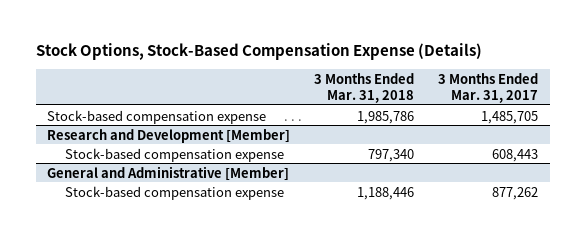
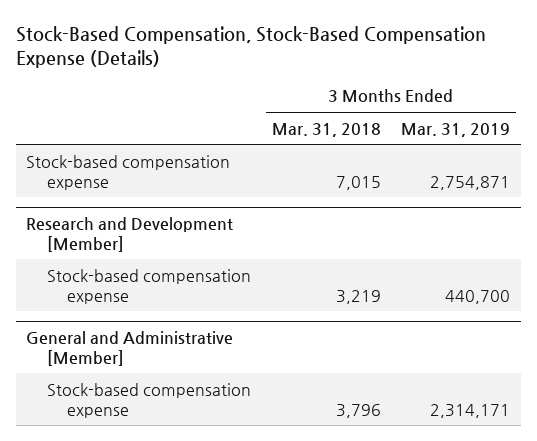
[35,43,482,61] Stock Options, Stock-Based Compensation Expense (Details) -> [16,26,487,69] Stock-Based Compensation, Stock-Based Compensation Expense (Details)
[438,72,539,103] 3 Months Ended Mar. 31, 2017 -> none
none -> [401,122,511,137] Mar. 31, 2019
[357,110,415,124] 1,985,786 -> [335,175,381,190] 7,015
[368,148,415,162] 797,340 -> [335,289,381,304] 3,219
[357,186,415,200] 1,188,446 -> [335,403,381,418] 3,796

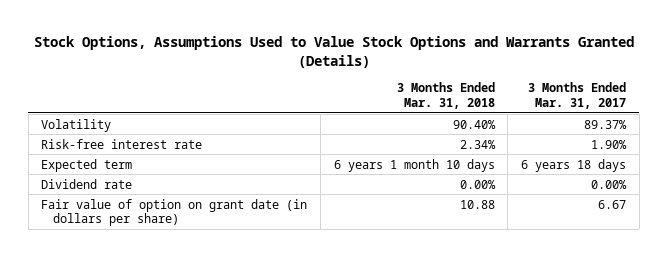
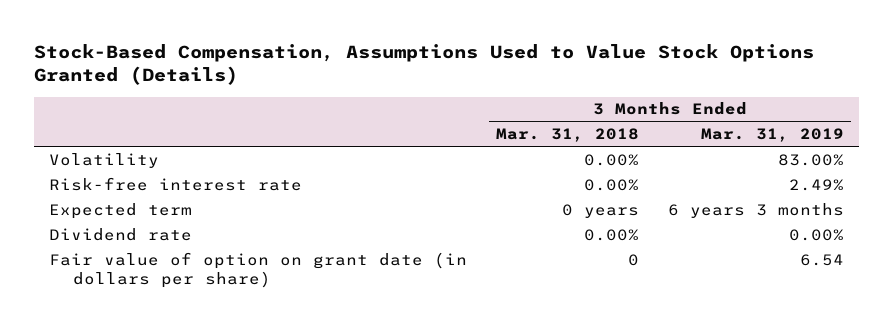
[33,36,634,68] Stock Options, Assumptions Used to Value Stock Options and Warrants Granted (Details) -> [34,43,815,86] Stock-Based Compensation, Assumptions Used to Value Stock Options Granted (Details)
[528,82,627,109] 3 Months Ended Mar. 31, 2017 -> none
none -> [701,128,845,143] Mar. 31, 2019
[452,119,496,129] 90.40% -> [583,153,639,166] 0.00%
[459,139,496,149] 2.34% -> [583,178,639,191] 0.00%
[333,158,495,172] 6 years 1 month 10 days -> [561,203,639,218] 0 years
[459,199,495,209] 10.88 -> [627,253,639,266] 0

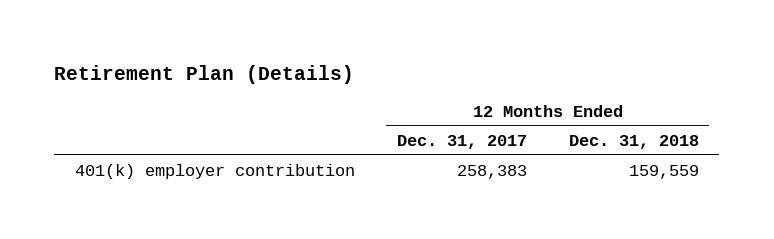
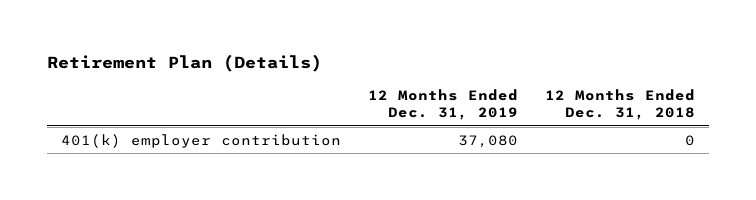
[396,134,527,149] Dec. 31, 2017 -> none
none -> [368,88,519,121] 12 Months Ended Dec. 31, 2019
[628,164,699,179] 159,559 -> [685,134,696,146] 0

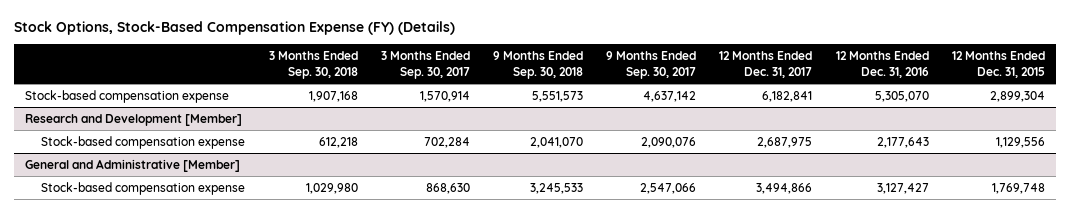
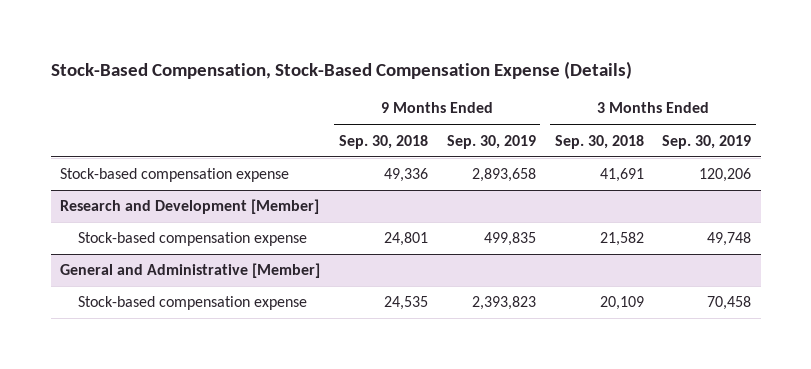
[13,21,455,36] Stock Options, Stock-Based Compensation Expense (FY) (Details) -> [50,60,632,79] Stock-Based Compensation, Stock-Based Compensation Expense (Details)
[380,51,470,79] 3 Months Ended Sep. 30, 2017 -> none
[606,51,697,79] 9 Months Ended Sep. 30, 2017 -> none
[719,51,813,78] 12 Months Ended Dec. 31, 2017 -> none
[835,51,929,78] 12 Months Ended Dec. 31, 2016 -> none
[951,51,1045,78] 12 Months Ended Dec. 31, 2015 -> none
none -> [446,134,536,149] Sep. 30, 2019
none -> [662,134,752,149] Sep. 30, 2019
[308,90,358,102] 1,907,168 -> [599,168,644,183] 41,691
[532,90,584,102] 5,551,573 -> [383,168,428,183] 49,336
[318,136,358,148] 612,218 -> [599,232,644,247] 21,582
[530,136,584,148] 2,041,070 -> [383,232,428,247] 24,801
[305,182,358,194] 1,029,980 -> [599,296,644,311] 20,109
[530,182,584,194] 3,245,533 -> [383,296,428,311] 24,535

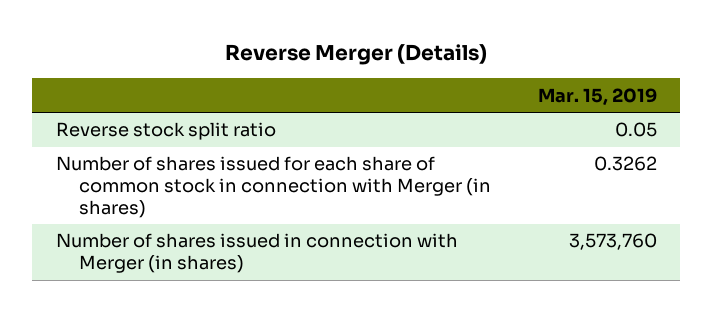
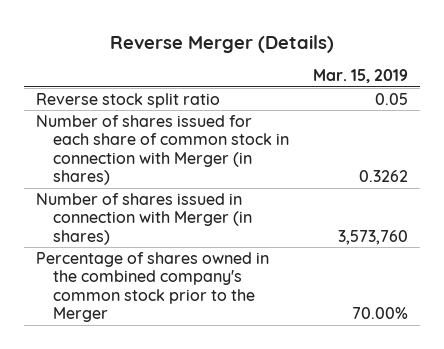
none -> [35,251,269,323] Percentage of shares owned in the combined company's common stock prior to the Merger

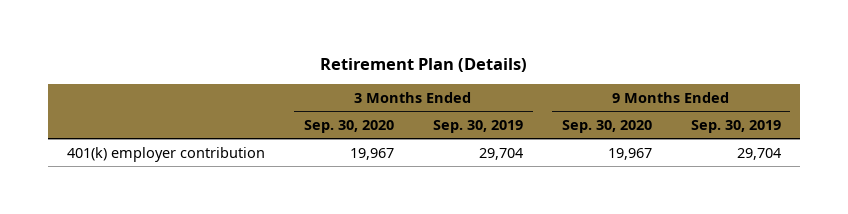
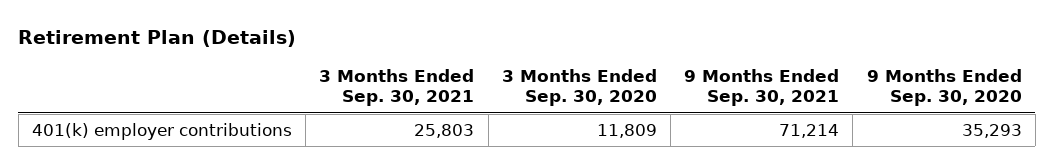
[432,119,523,133] Sep. 30, 2019 -> none
[690,119,781,133] Sep. 30, 2019 -> none
none -> [319,68,475,107] 3 Months Ended Sep. 30, 2021
none -> [684,68,840,107] 9 Months Ended Sep. 30, 2021
[67,146,266,162] 401(k) employer contribution -> [31,123,292,141] 401(k) employer contributions
[349,147,394,160] 19,967 -> [596,124,657,139] 11,809
[607,147,652,160] 19,967 -> [961,124,1022,139] 35,293

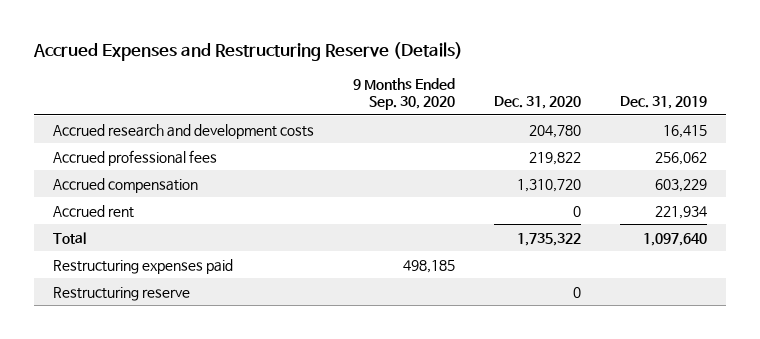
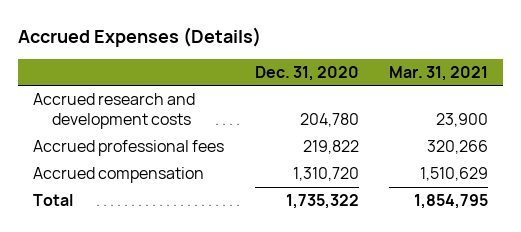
[33,42,464,62] Accrued Expenses and Restructuring Reserve (Details) -> [18,26,262,47] Accrued Expenses (Details)
[353,78,456,111] 9 Months Ended Sep. 30, 2020 -> none
[619,96,707,110] Dec. 31, 2019 -> none
none -> [389,65,489,81] Mar. 31, 2021
[53,204,135,218] Accrued rent -> none
[53,258,234,274] Restructuring expenses paid -> none
[53,286,191,301] Restructuring reserve -> none

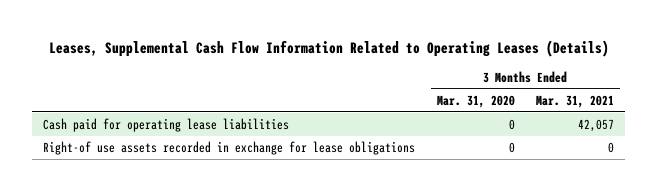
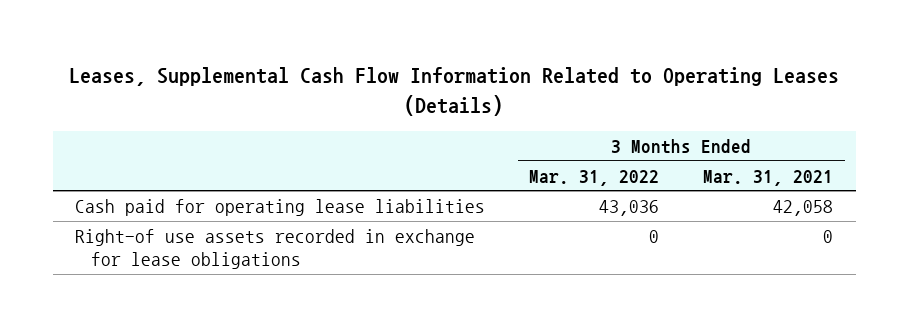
[436,94,515,108] Mar. 31, 2020 -> none
none -> [529,169,660,186] Mar. 31, 2022
[578,119,615,133] 42,057 -> [773,199,834,216] 42,058

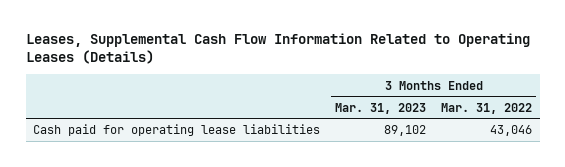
[703,169,834,186] Mar. 31, 2021 -> none
none -> [335,102,427,114] Mar. 31, 2023
[74,228,475,270] Right-of use assets recorded in exchange for lease obligations -> none
[599,199,660,216] 43,036 -> [490,125,533,137] 43,046

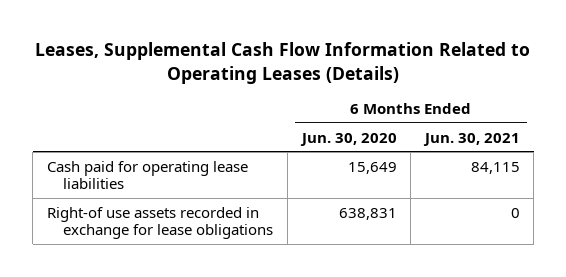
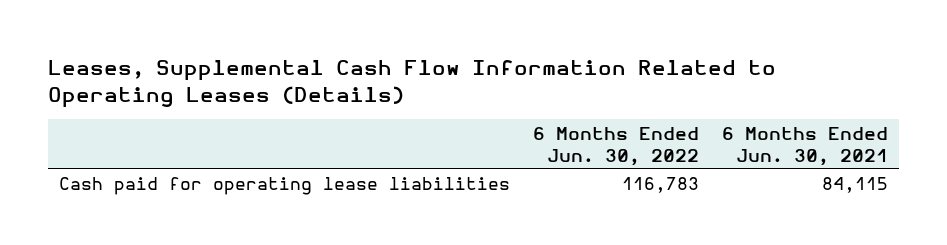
[299,132,397,146] Jun. 30, 2020 -> none
none -> [532,126,699,166] 6 Months Ended Jun. 30, 2022
[46,206,274,240] Right-of use assets recorded in exchange for lease obligations -> none

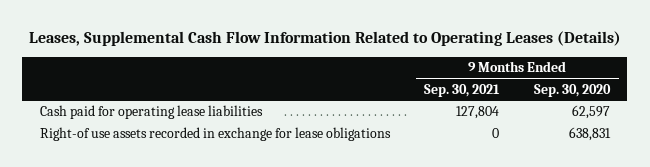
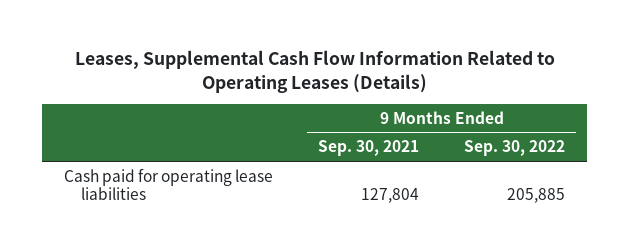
[534,84,612,98] Sep. 30, 2020 -> none
none -> [464,140,566,157] Sep. 30, 2022
[39,127,391,142] Right-of use assets recorded in exchange for lease obligations -> none

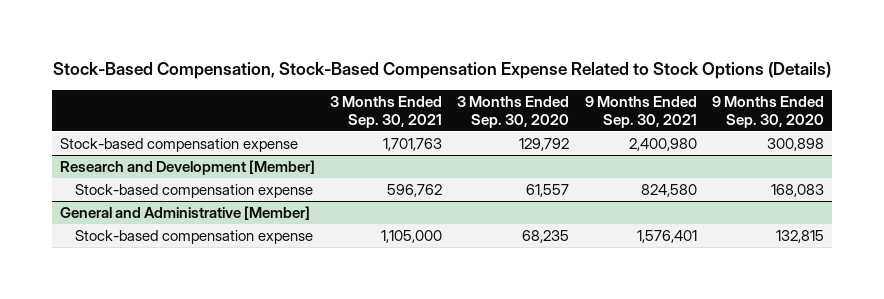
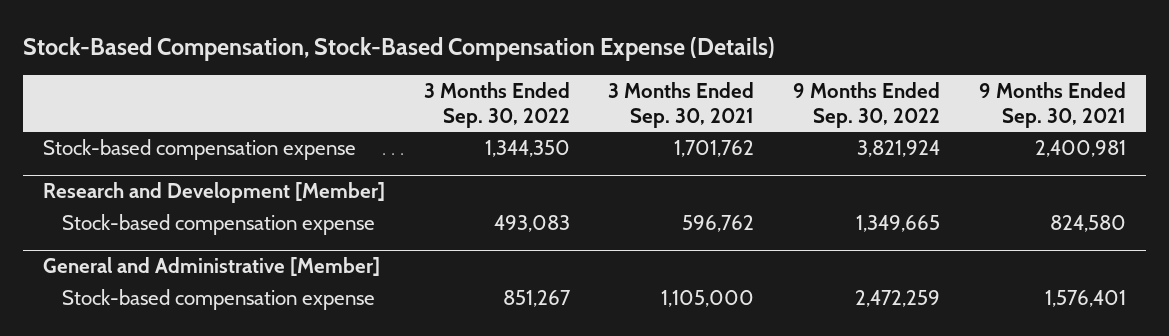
[52,61,831,79] Stock-Based Compensation, Stock-Based Compensation Expense Related to Stock Options (Details) -> [23,37,776,62] Stock-Based Compensation, Stock-Based Compensation Expense (Details)
[457,95,570,129] 3 Months Ended Sep. 30, 2020 -> none
[712,95,825,129] 9 Months Ended Sep. 30, 2020 -> none
none -> [423,82,570,128] 3 Months Ended Sep. 30, 2022
none -> [793,82,941,128] 9 Months Ended Sep. 30, 2022
[382,137,442,151] 1,701,763 -> [674,139,755,157] 1,701,762
[628,137,697,151] 2,400,980 -> [1035,139,1127,157] 2,400,981

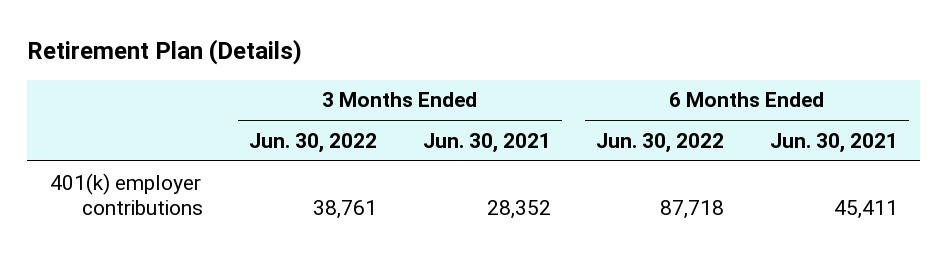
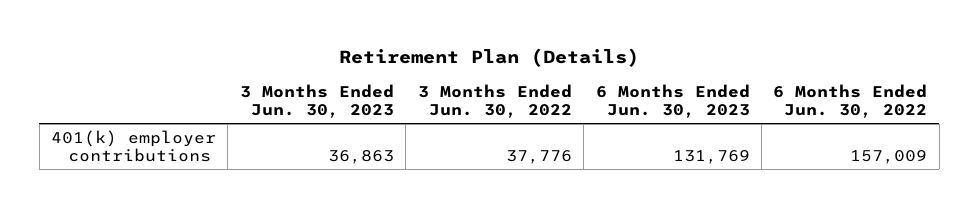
[422,132,551,153] Jun. 30, 2021 -> none
[769,132,898,153] Jun. 30, 2021 -> none
none -> [239,83,394,119] 3 Months Ended Jun. 30, 2023
none -> [595,83,750,119] 6 Months Ended Jun. 30, 2023
[313,199,378,219] 38,761 -> [505,150,572,165] 37,776
[660,199,725,219] 87,718 -> [850,150,928,165] 157,009

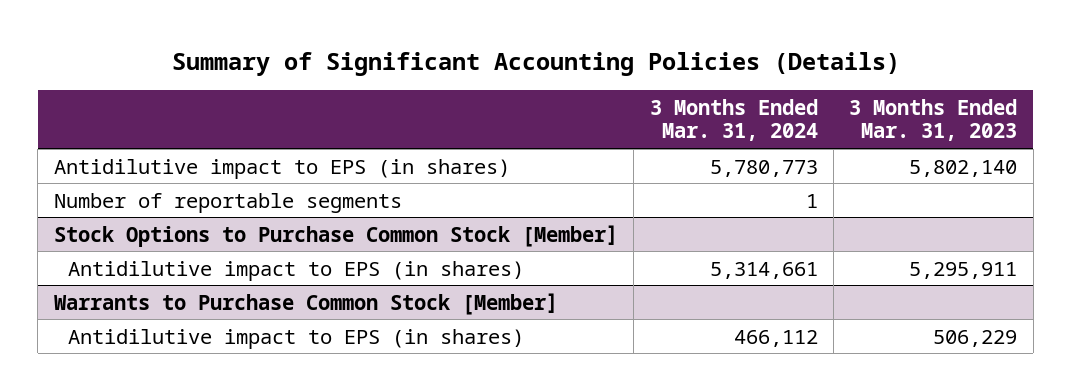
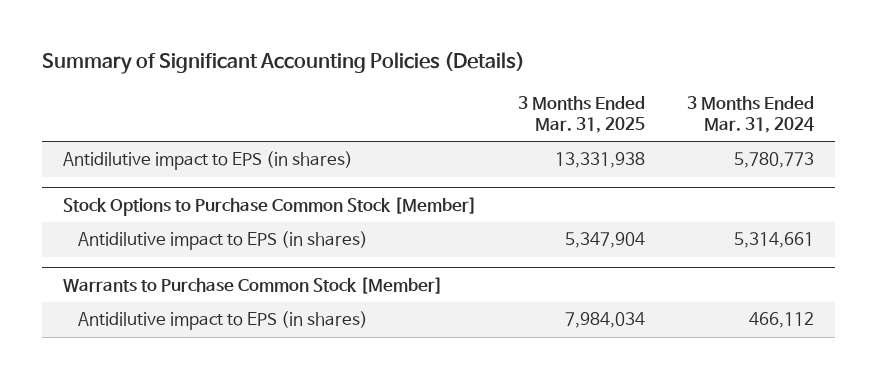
[849,98,1018,142] 3 Months Ended Mar. 31, 2023 -> none
none -> [518,95,646,134] 3 Months Ended Mar. 31, 2025
[53,192,402,213] Number of reportable segments -> none

